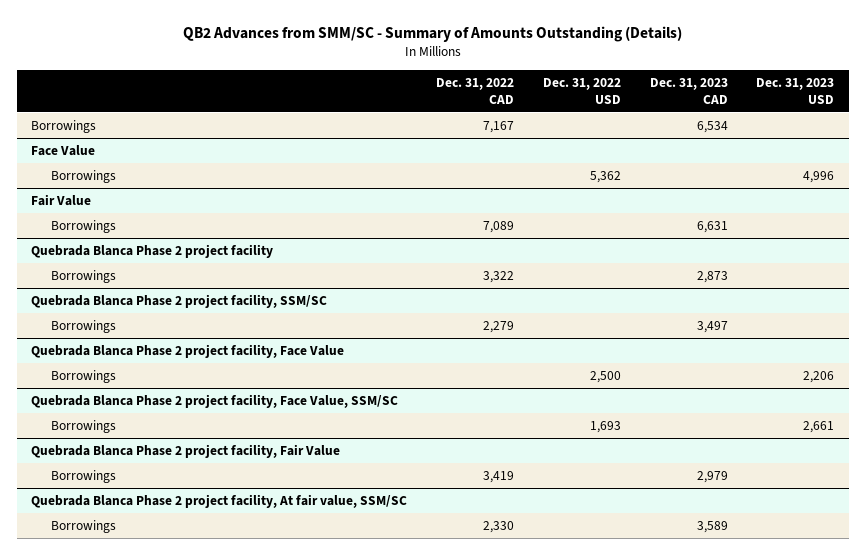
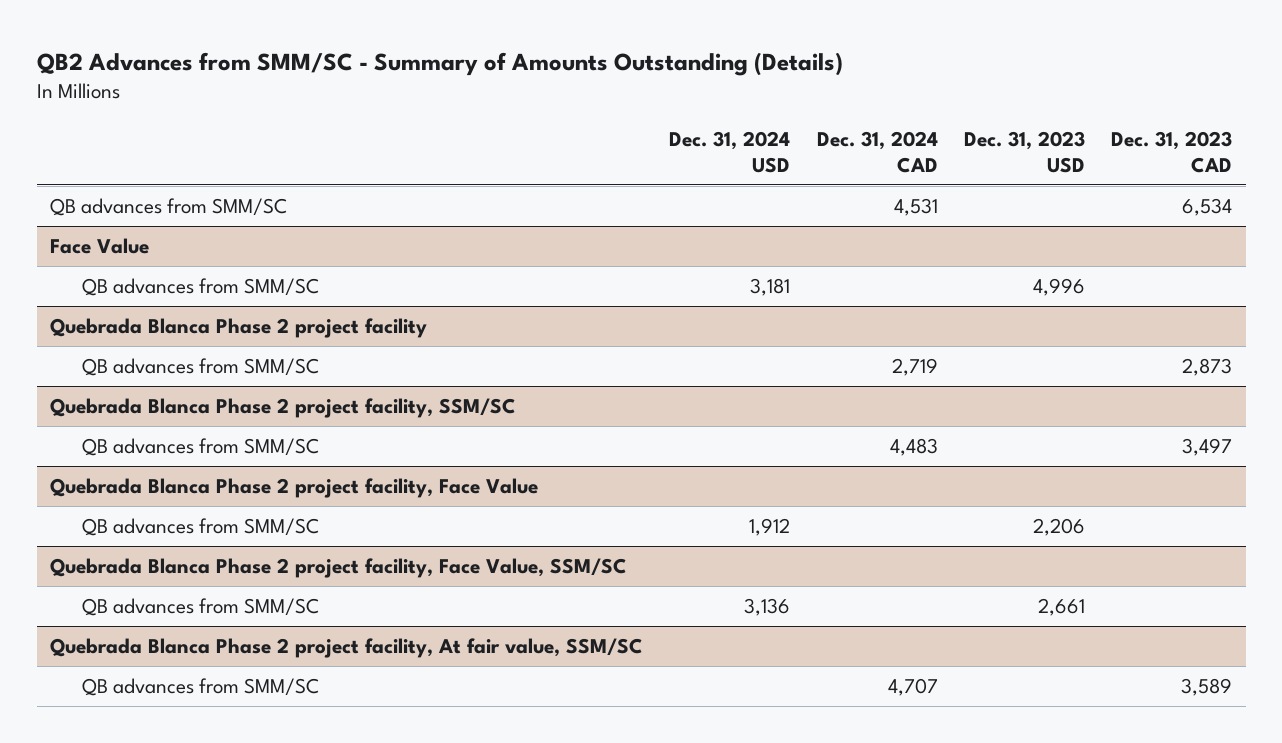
[436,78,515,104] Dec. 31, 2022 CAD -> none
[542,78,621,104] Dec. 31, 2022 USD -> none
none -> [669,131,791,173] Dec. 31, 2024 USD
none -> [816,131,938,173] Dec. 31, 2024 CAD
[31,119,97,133] Borrowings -> [49,197,287,216] QB advances from SMM/SC
[31,193,92,206] Fair Value -> none
[50,219,116,233] Borrowings -> none
[50,169,116,183] Borrowings -> [82,277,320,296] QB advances from SMM/SC
[50,269,116,283] Borrowings -> [82,357,320,376] QB advances from SMM/SC
[50,319,116,333] Borrowings -> [82,437,320,456] QB advances from SMM/SC
[50,369,116,383] Borrowings -> [82,517,320,536] QB advances from SMM/SC
[31,443,341,458] Quebrada Blanca Phase 2 project facility, Fair Value -> none
[50,469,116,483] Borrowings -> none
[50,419,116,433] Borrowings -> [82,597,320,616] QB advances from SMM/SC
[50,519,116,533] Borrowings -> [82,677,320,696] QB advances from SMM/SC

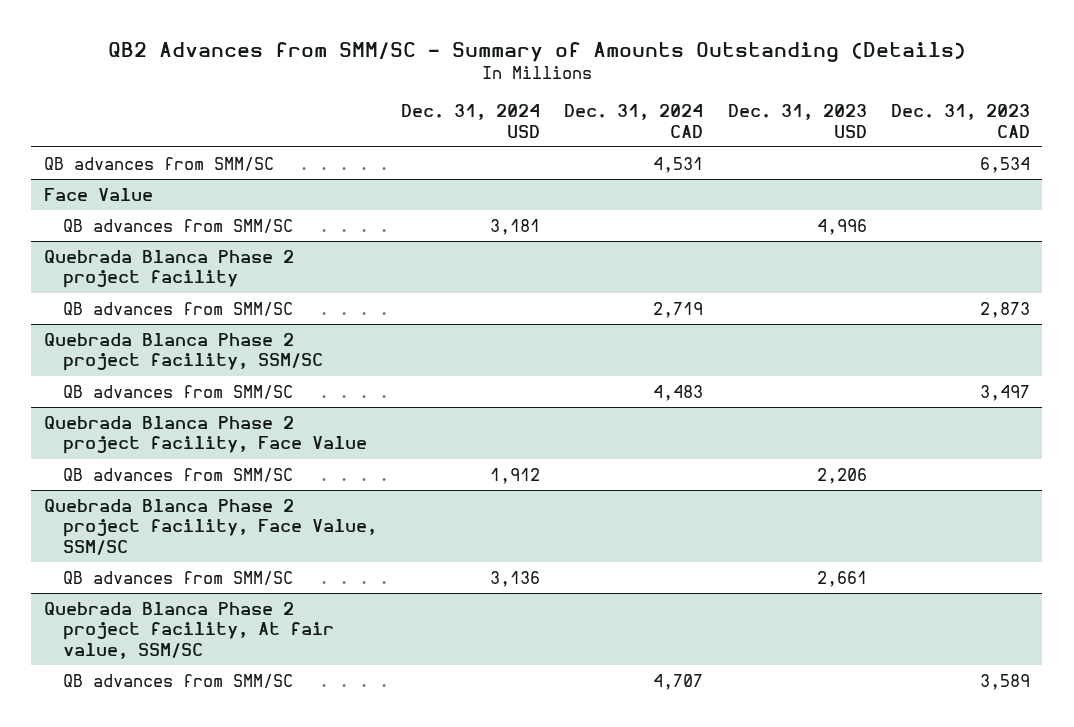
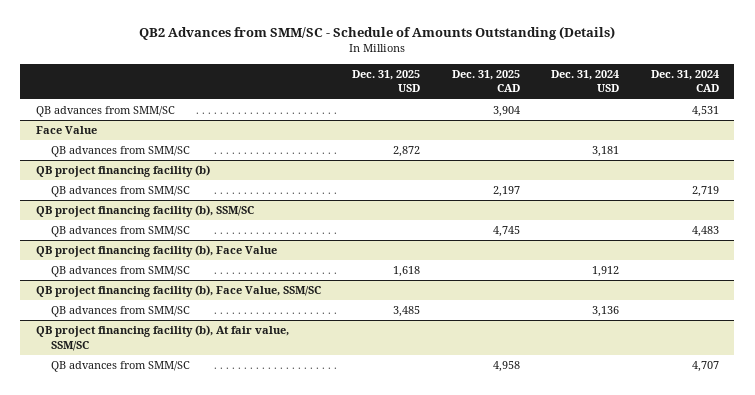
[107,41,966,62] QB2 Advances from SMM/SC - Summary of Amounts Outstanding (Details) -> [139,26,616,41] QB2 Advances from SMM/SC - Schedule of Amounts Outstanding (Details)
[727,104,867,138] Dec. 31, 2023 USD -> none
[891,104,1031,138] Dec. 31, 2023 CAD -> none
none -> [352,69,421,93] Dec. 31, 2025 USD
none -> [451,69,520,93] Dec. 31, 2025 CAD
[43,249,294,289] Quebrada Blanca Phase 2 project facility -> [35,165,210,178] QB project financing facility (b)
[43,332,323,372] Quebrada Blanca Phase 2 project facility, SSM/SC -> [35,205,254,218] QB project financing facility (b), SSM/SC
[43,415,367,455] Quebrada Blanca Phase 2 project facility, Face Value -> [35,245,277,258] QB project financing facility (b), Face Value
[43,498,377,555] Quebrada Blanca Phase 2 project facility, Face Value, SSM/SC -> [35,285,321,298] QB project financing facility (b), Face Value, SSM/SC
[43,601,334,659] Quebrada Blanca Phase 2 project facility, At fair value, SSM/SC -> [35,325,289,351] QB project financing facility (b), At fair value, SSM/SC

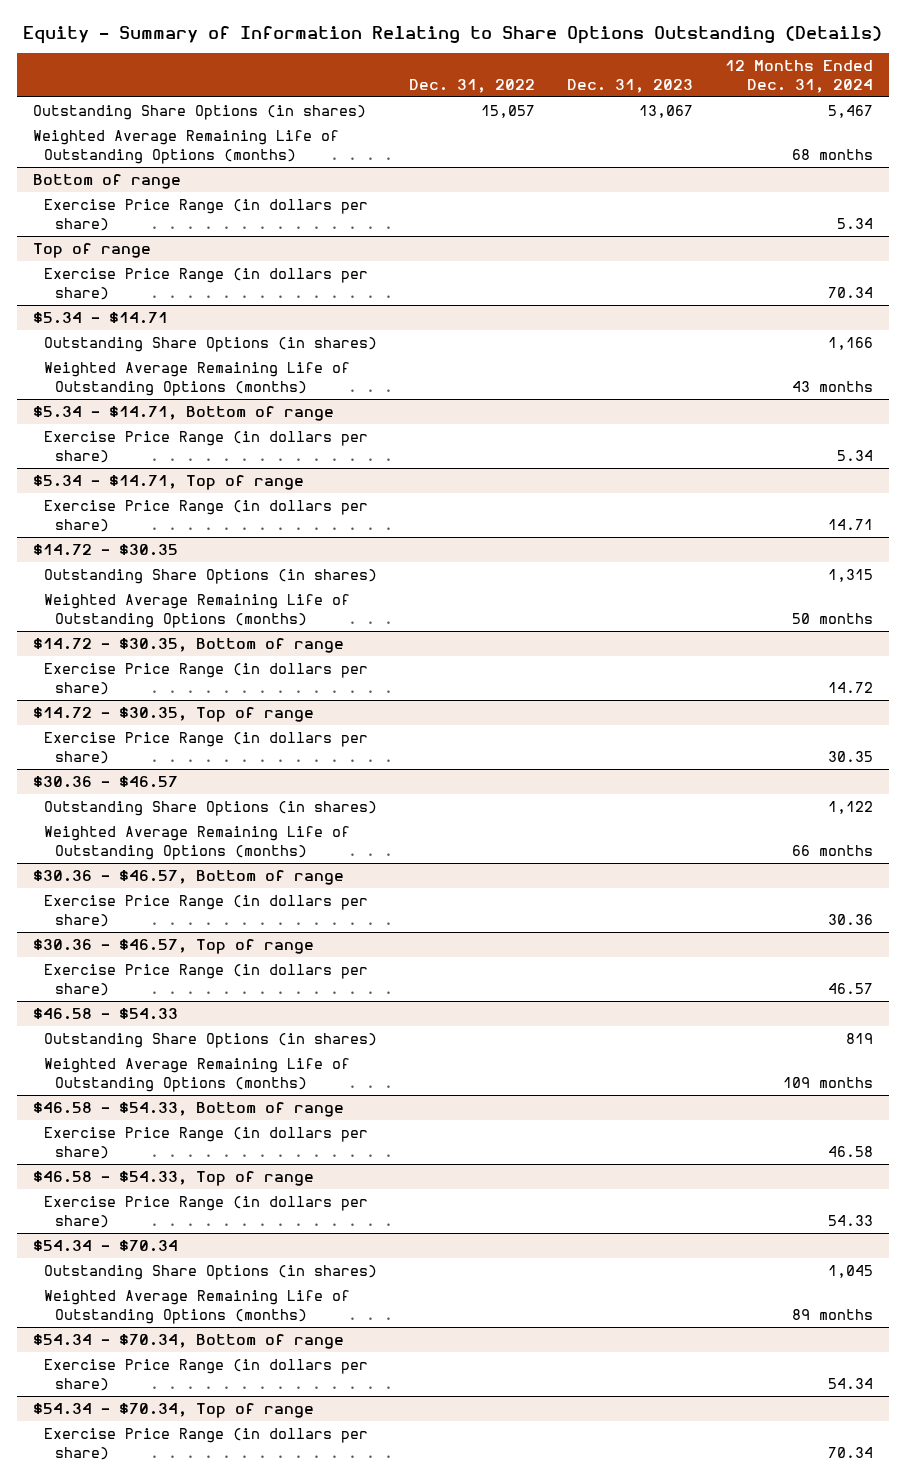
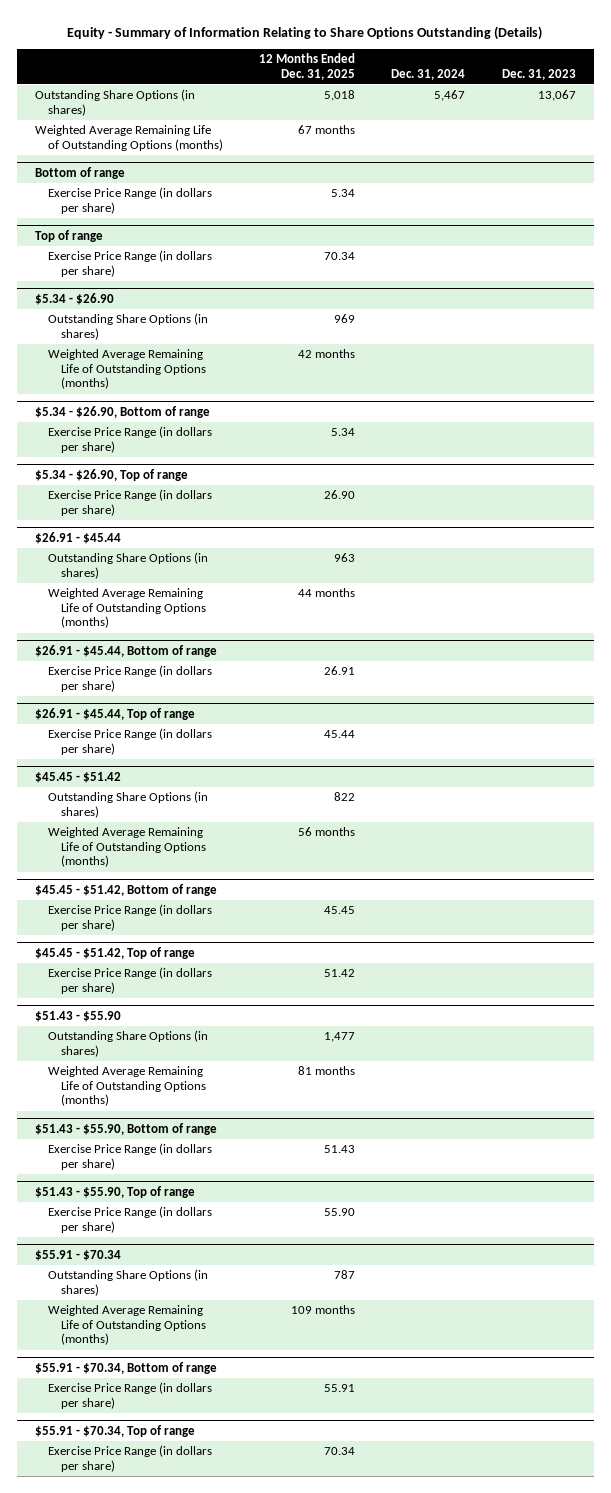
[408,78,535,93] Dec. 31, 2022 -> none
[724,60,873,93] 12 Months Ended Dec. 31, 2024 -> none
none -> [259,53,356,80] 12 Months Ended Dec. 31, 2025
none -> [391,68,466,80] Dec. 31, 2024
[32,312,168,325] $5.34 - $14.71 -> [35,292,115,305] $5.34 - $26.90
[32,406,334,422] $5.34 - $14.71, Bottom of range -> [35,405,211,418] $5.34 - $26.90, Bottom of range
[32,475,304,491] $5.34 - $14.71, Top of range -> [35,468,189,481] $5.34 - $26.90, Top of range
[32,544,178,557] $14.72 - $30.35 -> [35,531,122,544] $26.91 - $45.44
[32,638,344,654] $14.72 - $30.35, Bottom of range -> none
[43,663,368,695] Exercise Price Range (in dollars per share) -> none
[32,707,314,723] $14.72 - $30.35, Top of range -> none
[43,732,368,764] Exercise Price Range (in dollars per share) -> none
none -> [35,644,218,657] $26.91 - $45.44, Bottom of range
none -> [48,665,213,692] Exercise Price Range (in dollars per share)
none -> [35,707,196,720] $26.91 - $45.44, Top of range
none -> [48,728,213,755] Exercise Price Range (in dollars per share)
[32,776,178,789] $30.36 - $46.57 -> [35,771,122,783] $45.45 - $51.42
[32,870,344,886] $30.36 - $46.57, Bottom of range -> none
[43,895,368,927] Exercise Price Range (in dollars per share) -> none
[32,939,314,955] $30.36 - $46.57, Top of range -> none
[43,964,368,996] Exercise Price Range (in dollars per share) -> none
none -> [35,883,218,896] $45.45 - $51.42, Bottom of range
none -> [48,904,213,931] Exercise Price Range (in dollars per share)
none -> [35,946,196,959] $45.45 - $51.42, Top of range
none -> [48,967,213,994] Exercise Price Range (in dollars per share)
[32,1008,178,1021] $46.58 - $54.33 -> [35,1010,122,1022] $51.43 - $55.90
[32,1102,344,1118] $46.58 - $54.33, Bottom of range -> none
[43,1127,368,1159] Exercise Price Range (in dollars per share) -> none
[32,1171,314,1187] $46.58 - $54.33, Top of range -> none
[43,1196,368,1228] Exercise Price Range (in dollars per share) -> none
none -> [35,1122,218,1135] $51.43 - $55.90, Bottom of range
none -> [48,1143,213,1170] Exercise Price Range (in dollars per share)
none -> [35,1185,196,1198] $51.43 - $55.90, Top of range
none -> [48,1206,213,1233] Exercise Price Range (in dollars per share)
[32,1240,178,1253] $54.34 - $70.34 -> [35,1249,122,1261] $55.91 - $70.34
[32,1334,344,1350] $54.34 - $70.34, Bottom of range -> [35,1361,218,1374] $55.91 - $70.34, Bottom of range
[32,1403,314,1419] $54.34 - $70.34, Top of range -> [35,1424,196,1437] $55.91 - $70.34, Top of range

